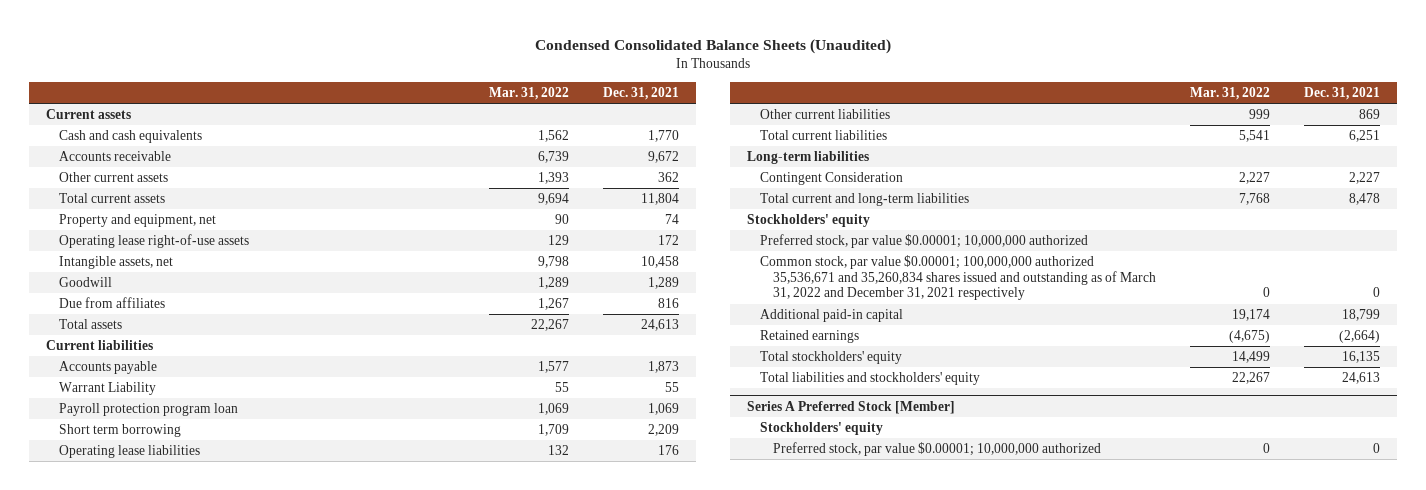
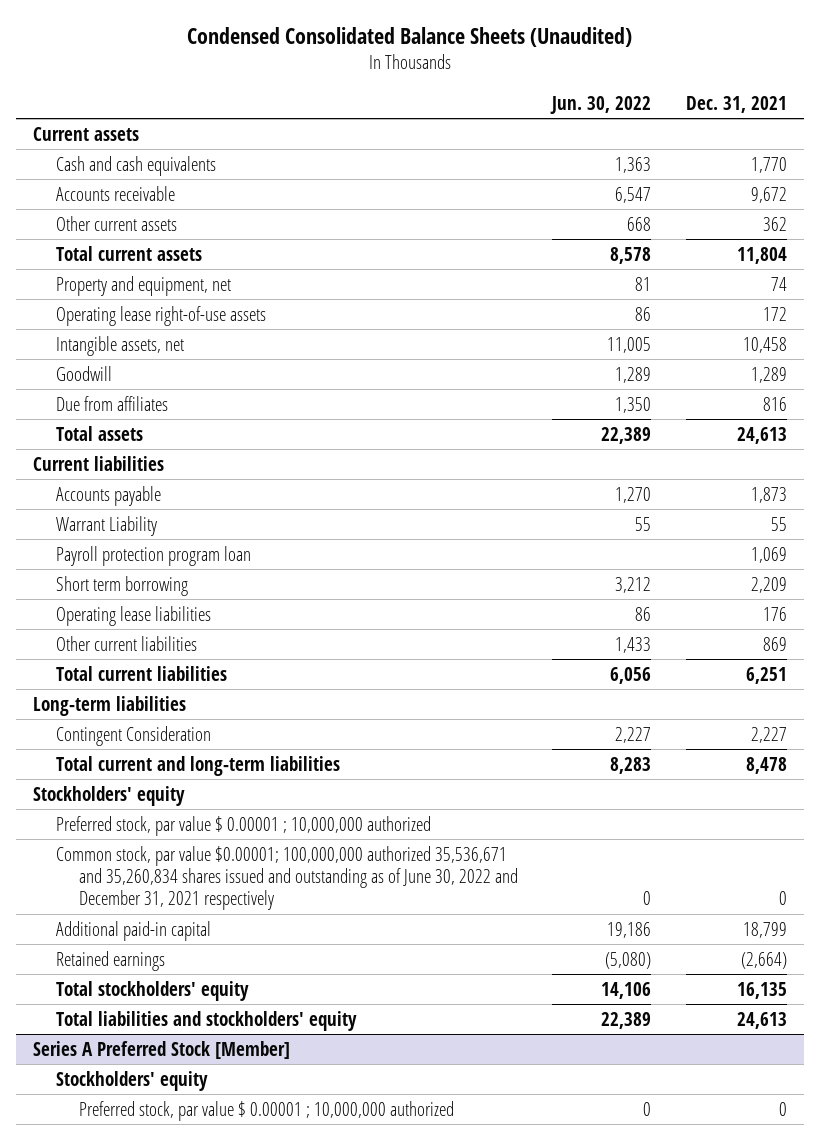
[489,86,570,100] Mar. 31, 2022 -> none
none -> [550,95,652,114] Jun. 30, 2022
[759,234,1088,249] Preferred stock, par value $0.00001; 10,000,000 authorized -> [55,815,431,836] Preferred stock, par value $ 0.00001 ; 10,000,000 authorized
[759,255,1156,301] Common stock, par value $0.00001; 100,000,000 authorized 35,536,671 and 35,260,834 shares issued and outstanding as of March 31, 2022 and December 31, 2021 respectively -> [55,845,519,911] Common stock, par value $0.00001; 100,000,000 authorized 35,536,671 and 35,260,834 shares issued and outstanding as of June 30, 2022 and December 31, 2021 respectively
[772,442,1101,457] Preferred stock, par value $0.00001; 10,000,000 authorized -> [79,1100,455,1121] Preferred stock, par value $ 0.00001 ; 10,000,000 authorized

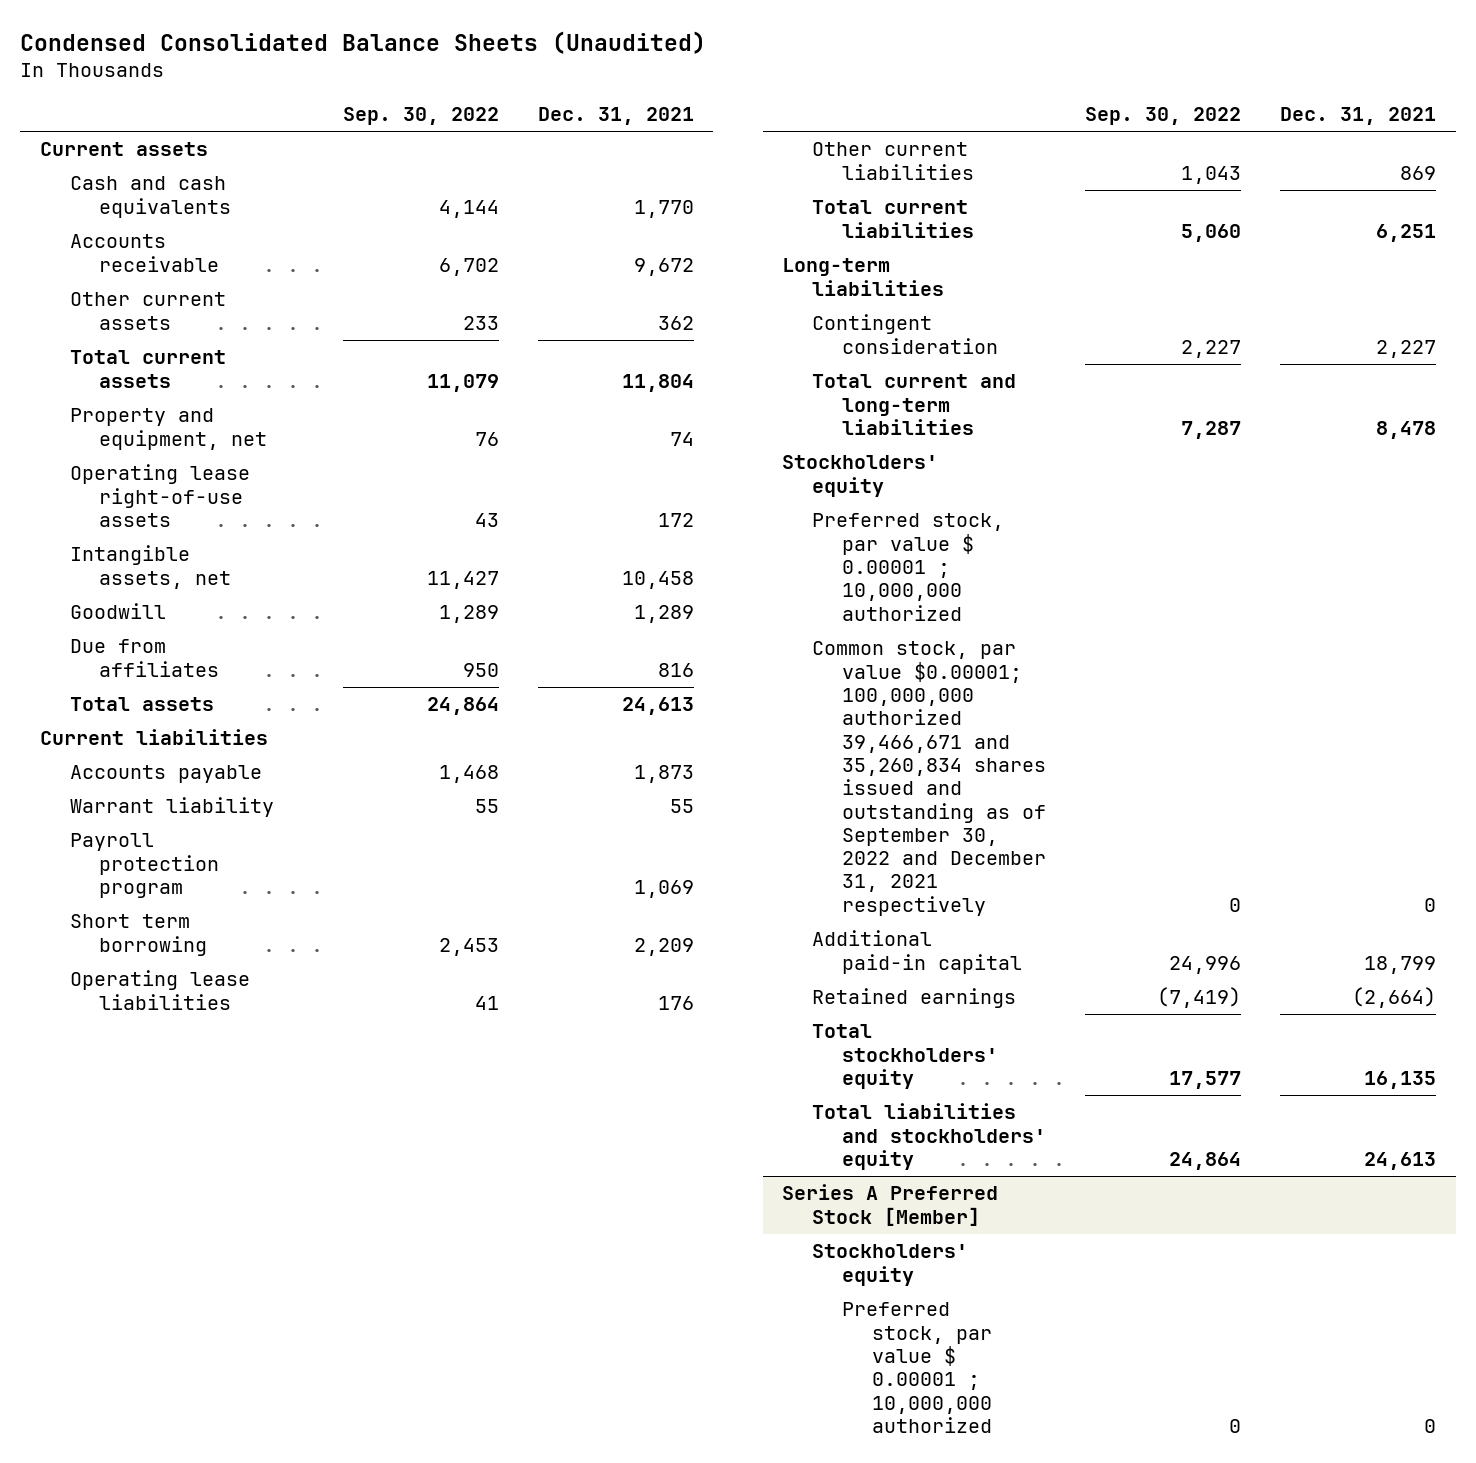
[550,95,652,114] Jun. 30, 2022 -> none
none -> [342,107,499,126] Sep. 30, 2022
[55,515,157,536] Warrant Liability -> [69,797,274,818] Warrant liability
[55,545,251,566] Payroll protection program loan -> [69,833,220,898] Payroll protection program
[55,725,211,746] Contingent Consideration -> [812,314,998,354] Contingent consideration
[55,845,519,911] Common stock, par value $0.00001; 100,000,000 authorized 35,536,671 and 35,260,834 shares issued and outstanding as of June 30, 2022 and December 31, 2021 respectively -> [812,641,1046,916] Common stock, par value $0.00001; 100,000,000 authorized 39,466,671 and 35,260,834 shares issued and outstanding as of September 30, 2022 and December 31, 2021 respectively

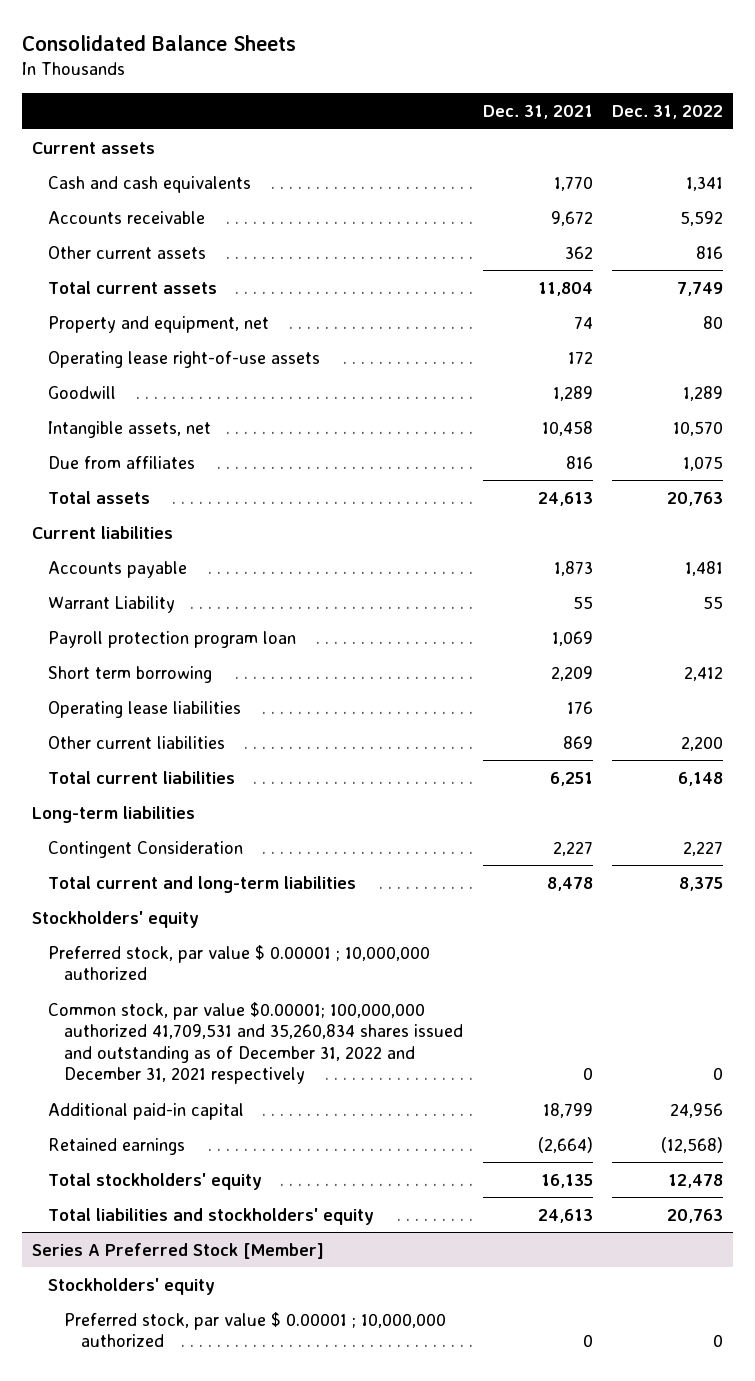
[20,30,707,54] Condensed Consolidated Balance Sheets (Unaudited) -> [22,34,297,51] Consolidated Balance Sheets
[342,107,499,126] Sep. 30, 2022 -> none
none -> [612,105,724,120] Dec. 31, 2022
[69,545,232,589] Intangible assets, net -> [48,420,212,438] Intangible assets, net
[69,797,274,818] Warrant liability -> [48,595,176,613] Warrant Liability
[69,833,220,898] Payroll protection program -> [48,630,297,648] Payroll protection program loan
[812,314,998,354] Contingent consideration -> [48,840,244,858] Contingent Consideration
[812,641,1046,916] Common stock, par value $0.00001; 100,000,000 authorized 39,466,671 and 35,260,834 shares issued and outstanding as of September 30, 2022 and December 31, 2021 respectively -> [48,1001,464,1085] Common stock, par value $0.00001; 100,000,000 authorized 41,709,531 and 35,260,834 shares issued and outstanding as of December 31, 2022 and December 31, 2021 respectively

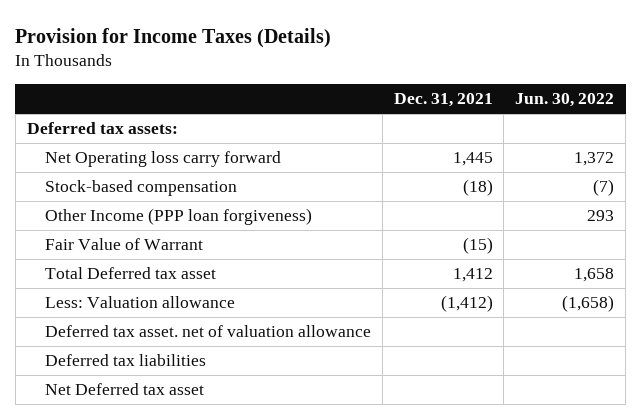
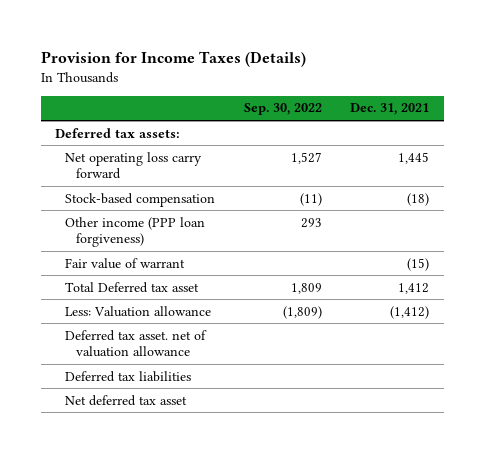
[515,93,615,108] Jun. 30, 2022 -> none
none -> [243,103,322,116] Sep. 30, 2022
[45,151,282,168] Net Operating loss carry forward -> [65,151,203,180] Net operating loss carry forward
[45,208,313,226] Other Income (PPP loan forgiveness) -> [65,216,206,248] Other income (PPP loan forgiveness)
[45,238,204,251] Fair Value of Warrant -> [65,257,186,269] Fair value of warrant
[45,383,205,396] Net Deferred tax asset -> [65,394,188,406] Net deferred tax asset

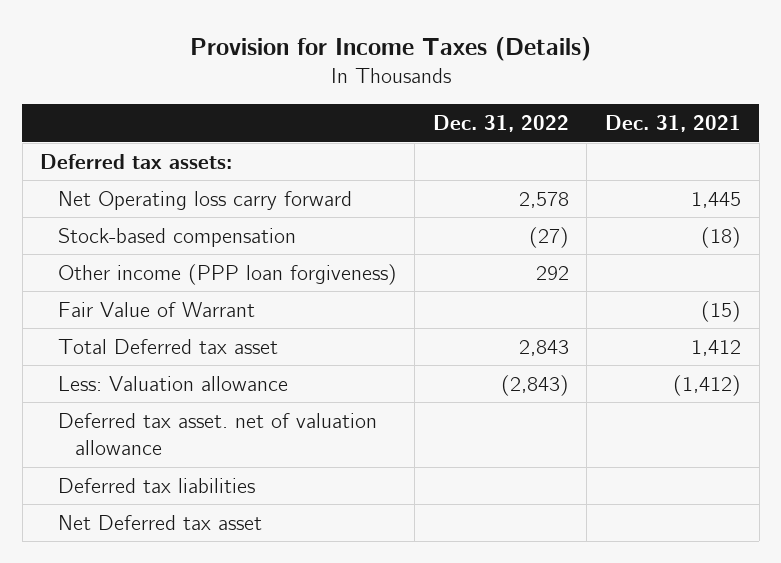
[243,103,322,116] Sep. 30, 2022 -> none
none -> [432,115,569,133] Dec. 31, 2022
[65,151,203,180] Net operating loss carry forward -> [57,190,352,210] Net Operating loss carry forward
[65,257,186,269] Fair value of warrant -> [57,301,255,317] Fair Value of Warrant
[65,394,188,406] Net deferred tax asset -> [57,514,262,530] Net Deferred tax asset

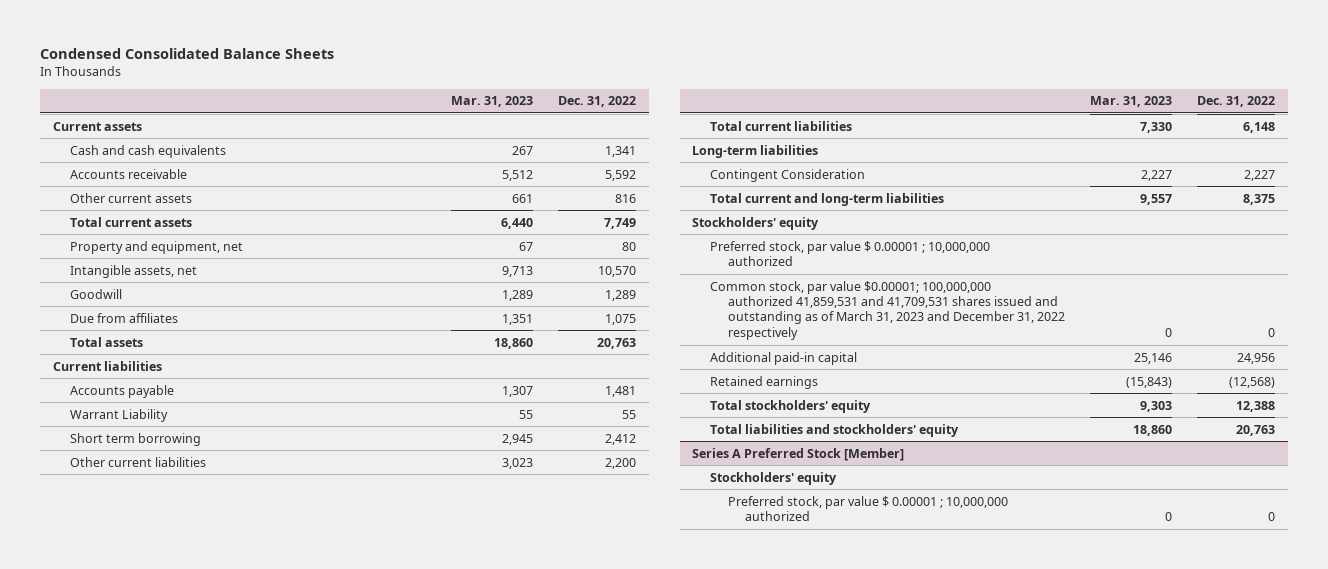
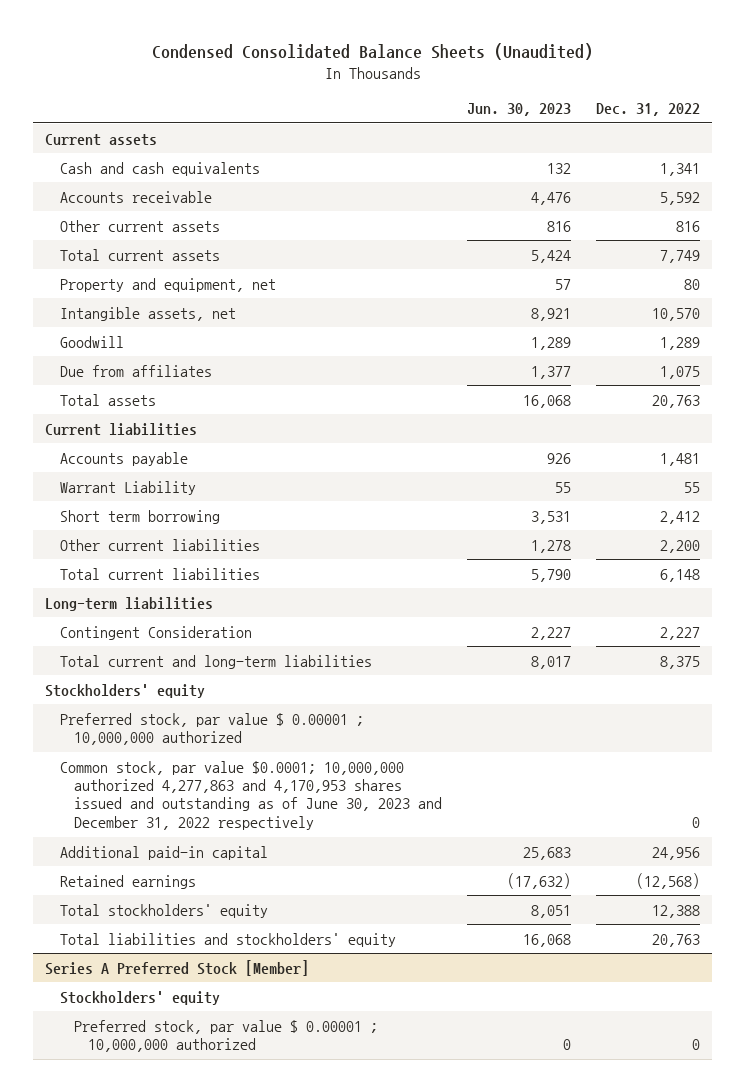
[40,48,335,60] Condensed Consolidated Balance Sheets -> [151,43,593,61] Condensed Consolidated Balance Sheets (Unaudited)
[450,96,533,108] Mar. 31, 2023 -> none
none -> [466,103,571,117] Jun. 30, 2023
[709,280,1065,340] Common stock, par value $0.00001; 100,000,000 authorized 41,859,531 and 41,709,531 shares issued and outstanding as of March 31, 2023 and December 31, 2022 respectively -> [59,760,442,830] Common stock, par value $0.0001; 10,000,000 authorized 4,277,863 and 4,170,953 shares issued and outstanding as of June 30, 2023 and December 31, 2022 respectively

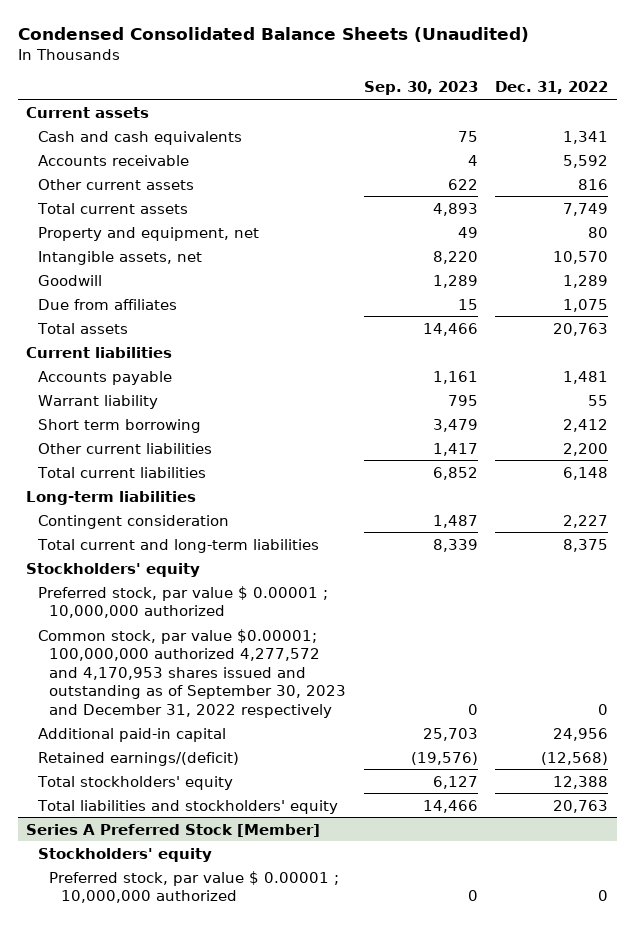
[466,103,571,117] Jun. 30, 2023 -> none
none -> [363,81,478,96] Sep. 30, 2023
[59,480,196,495] Warrant Liability -> [37,394,158,409] Warrant liability
[59,625,252,640] Contingent Consideration -> [37,514,229,529] Contingent consideration
[59,760,442,830] Common stock, par value $0.0001; 10,000,000 authorized 4,277,863 and 4,170,953 shares issued and outstanding as of June 30, 2023 and December 31, 2022 respectively -> [37,628,347,718] Common stock, par value $0.00001; 100,000,000 authorized 4,277,572 and 4,170,953 shares issued and outstanding as of September 30, 2023 and December 31, 2022 respectively
[59,874,196,889] Retained earnings -> [37,751,239,766] Retained earnings/(deficit)

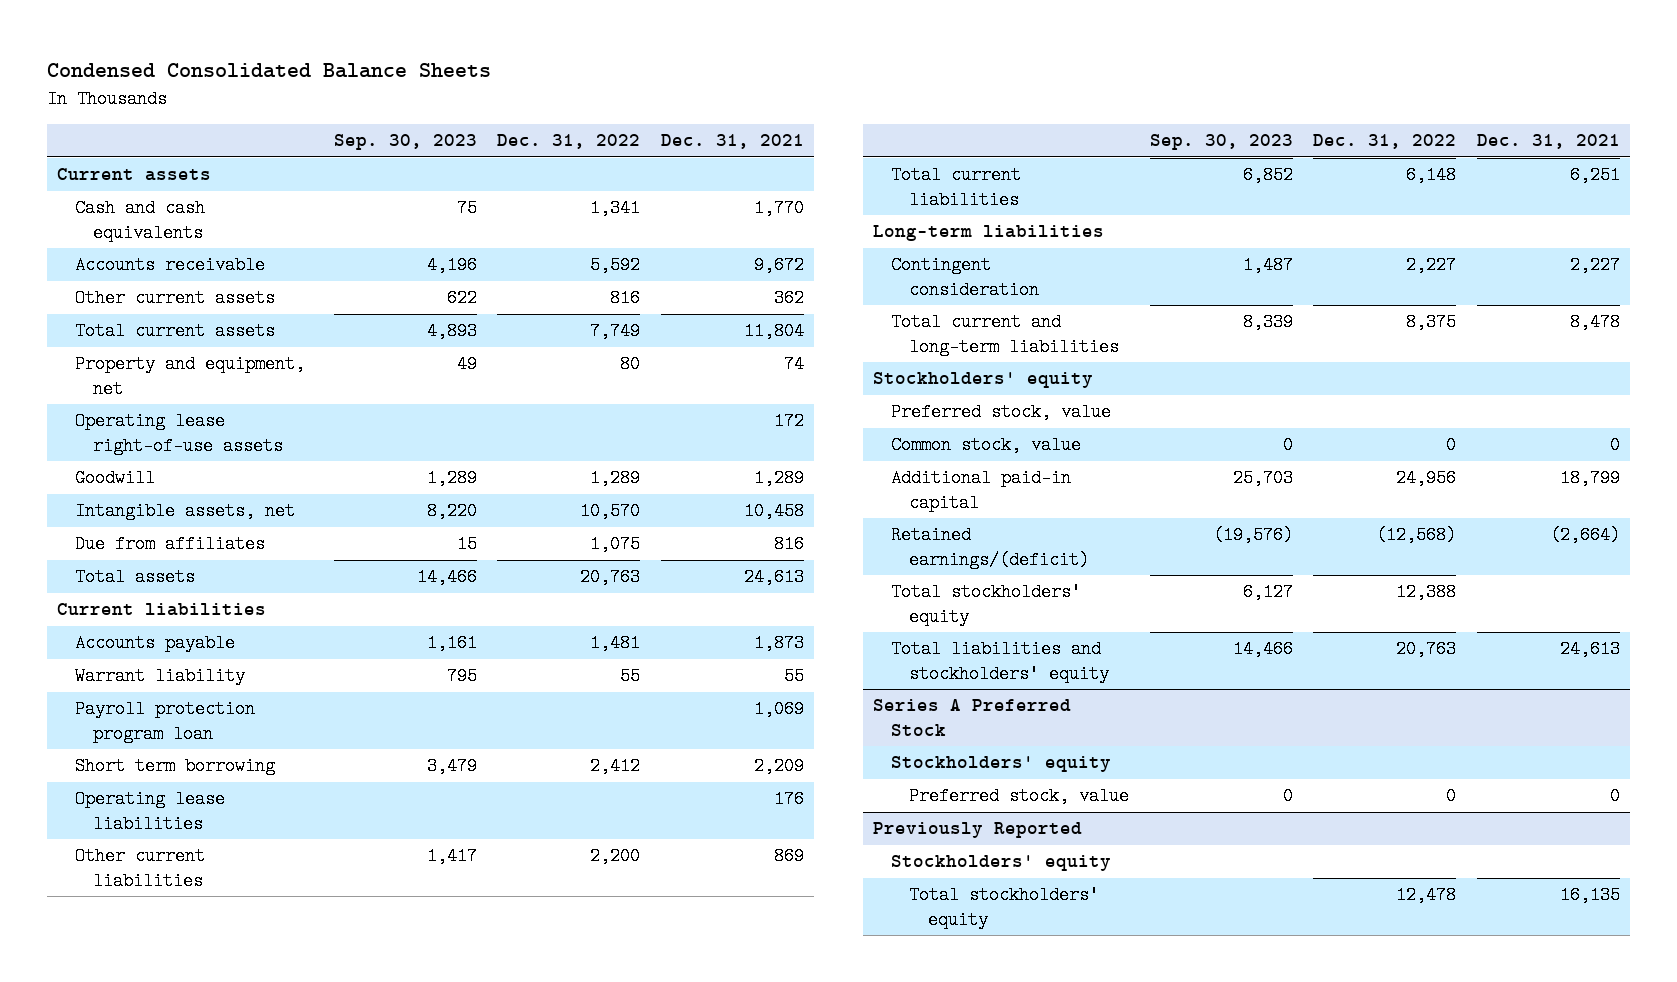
[17,27,529,43] Condensed Consolidated Balance Sheets (Unaudited) -> [47,63,492,79] Condensed Consolidated Balance Sheets
none -> [660,134,804,150] Dec. 31, 2021
[467,154,478,166] 4 -> [426,256,477,275] 4,196
none -> [75,412,284,455] Operating lease right-of-use assets
[37,250,202,265] Intangible assets, net -> [75,502,296,521] Intangible assets, net
none -> [75,700,256,743] Payroll protection program loan
none -> [75,790,226,833] Operating lease liabilities
[37,585,328,619] Preferred stock, par value $ 0.00001 ; 10,000,000 authorized -> [891,403,1112,422] Preferred stock, value
[37,628,347,718] Common stock, par value $0.00001; 100,000,000 authorized 4,277,572 and 4,170,953 shares issued and outstanding as of September 30, 2023 and December 31, 2022 respectively -> [891,436,1082,455] Common stock, value
[26,823,321,837] Series A Preferred Stock [Member] -> [873,699,1072,736] Series A Preferred Stock
[49,870,340,904] Preferred stock, par value $ 0.00001 ; 10,000,000 authorized -> [909,787,1130,806] Preferred stock, value
none -> [873,822,1083,839] Previously Reported
none -> [891,855,1112,872] Stockholders' equity
none -> [909,886,1100,929] Total stockholders' equity

